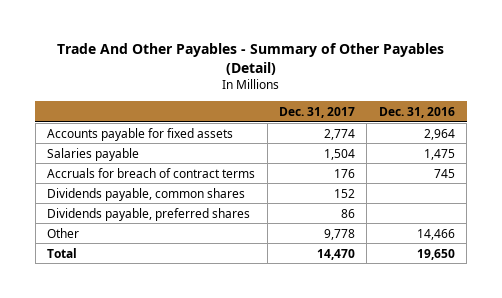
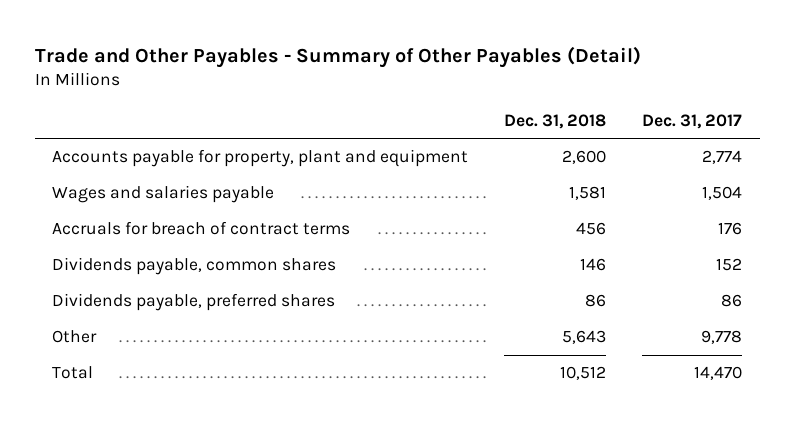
[56,42,444,75] Trade And Other Payables - Summary of Other Payables (Detail) -> [34,45,641,68] Trade and Other Payables - Summary of Other Payables (Detail)
[378,106,455,118] Dec. 31, 2016 -> none
none -> [504,113,607,129] Dec. 31, 2018
[47,127,234,141] Accounts payable for fixed assets -> [52,149,469,168] Accounts payable for property, plant and equipment
[47,147,140,161] Salaries payable -> [52,185,275,204] Wages and salaries payable

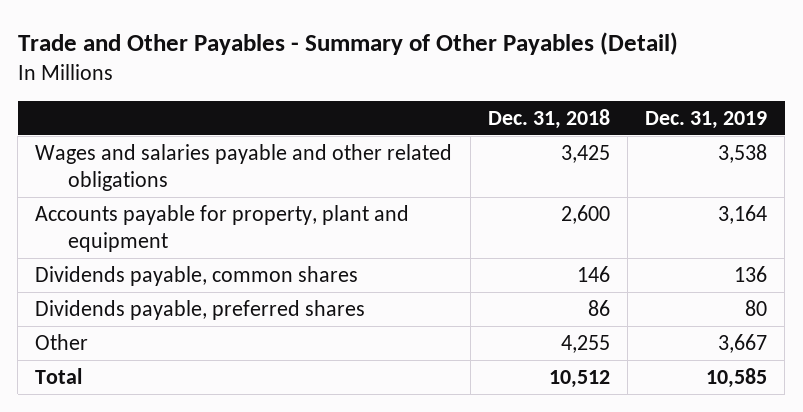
[641,113,742,129] Dec. 31, 2017 -> none
none -> [645,110,768,129] Dec. 31, 2019
none -> [35,143,453,191] Wages and salaries payable and other related obligations
[52,185,275,204] Wages and salaries payable -> none
[52,221,351,236] Accruals for breach of contract terms -> none
[562,330,607,345] 5,643 -> [560,334,610,353] 4,255

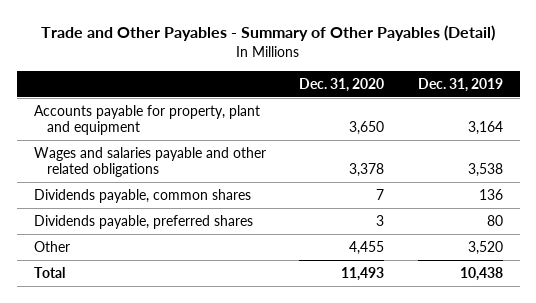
[487,108,610,129] Dec. 31, 2018 -> none
none -> [299,77,385,92] Dec. 31, 2020
[35,143,453,191] Wages and salaries payable and other related obligations -> [33,146,266,178] Wages and salaries payable and other related obligations
[718,333,768,353] 3,667 -> [467,240,503,255] 3,520
[706,367,768,388] 10,585 -> [459,266,503,281] 10,438

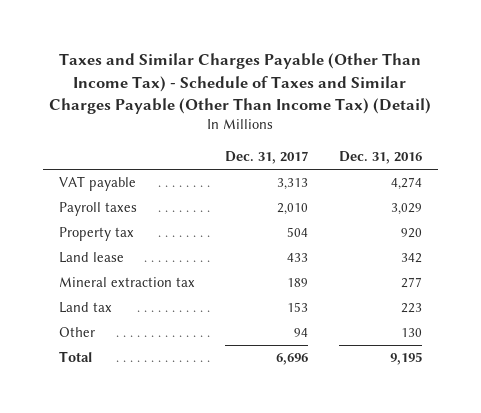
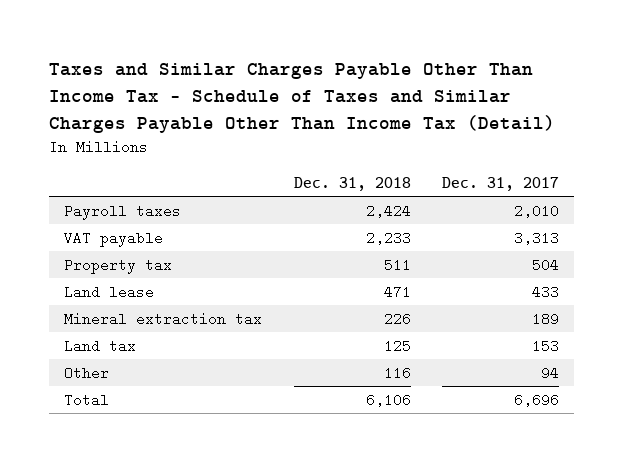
[49,53,432,115] Taxes and Similar Charges Payable (Other Than Income Tax) - Schedule of Taxes and Similar Charges Payable (Other Than Income Tax) (Detail) -> [48,63,555,133] Taxes and Similar Charges Payable Other Than Income Tax - Schedule of Taxes and Similar Charges Payable Other Than Income Tax (Detail)
[339,151,423,165] Dec. 31, 2016 -> none
none -> [293,176,411,191] Dec. 31, 2018
[58,176,136,192] VAT payable -> [64,230,164,247] VAT payable

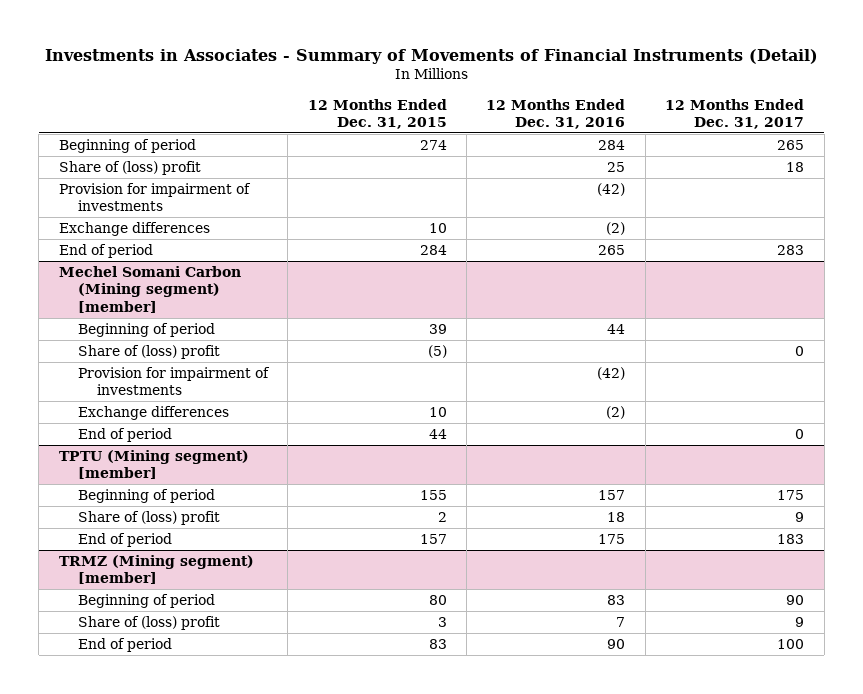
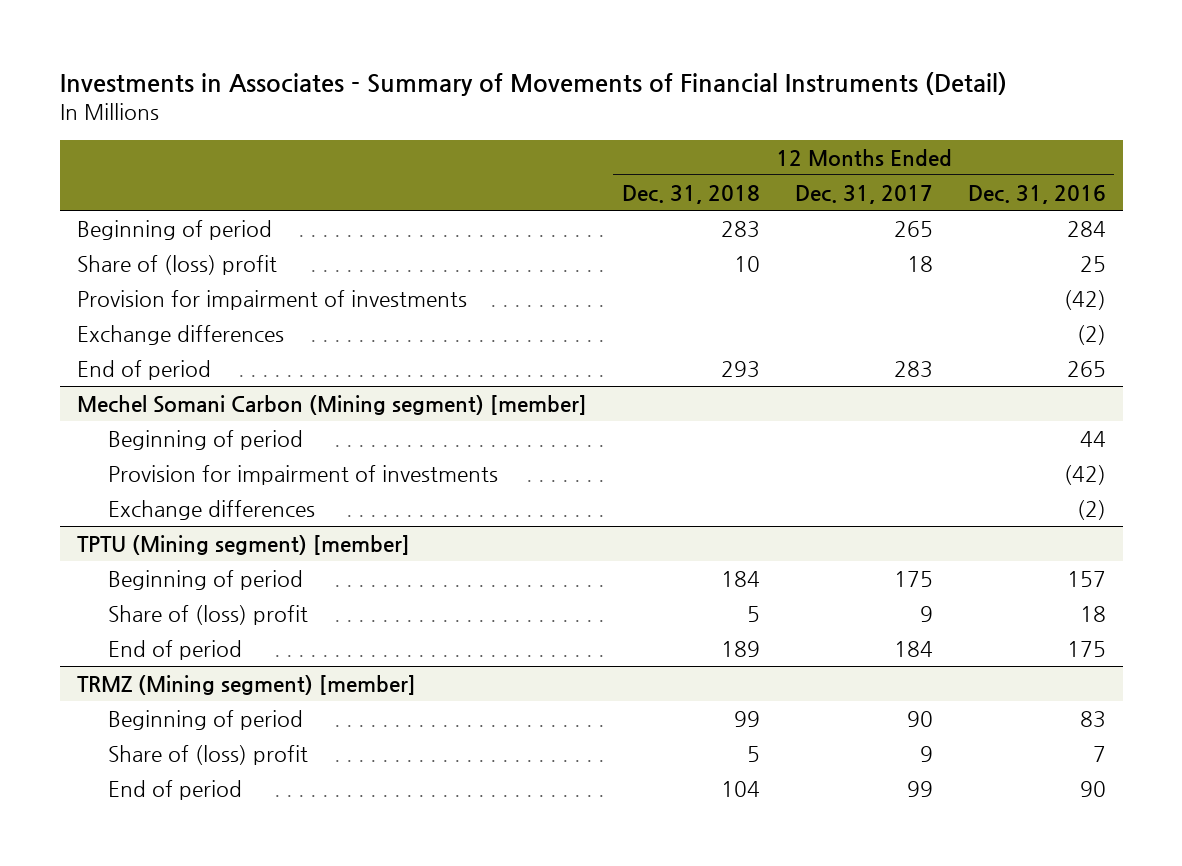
[307,98,447,129] 12 Months Ended Dec. 31, 2015 -> none
none -> [621,184,760,204] Dec. 31, 2018
[77,345,220,360] Share of (loss) profit -> none
[77,428,172,443] End of period -> none
[777,534,805,545] 183 -> [893,640,933,657] 184
[777,639,805,650] 100 -> [906,780,933,797] 99

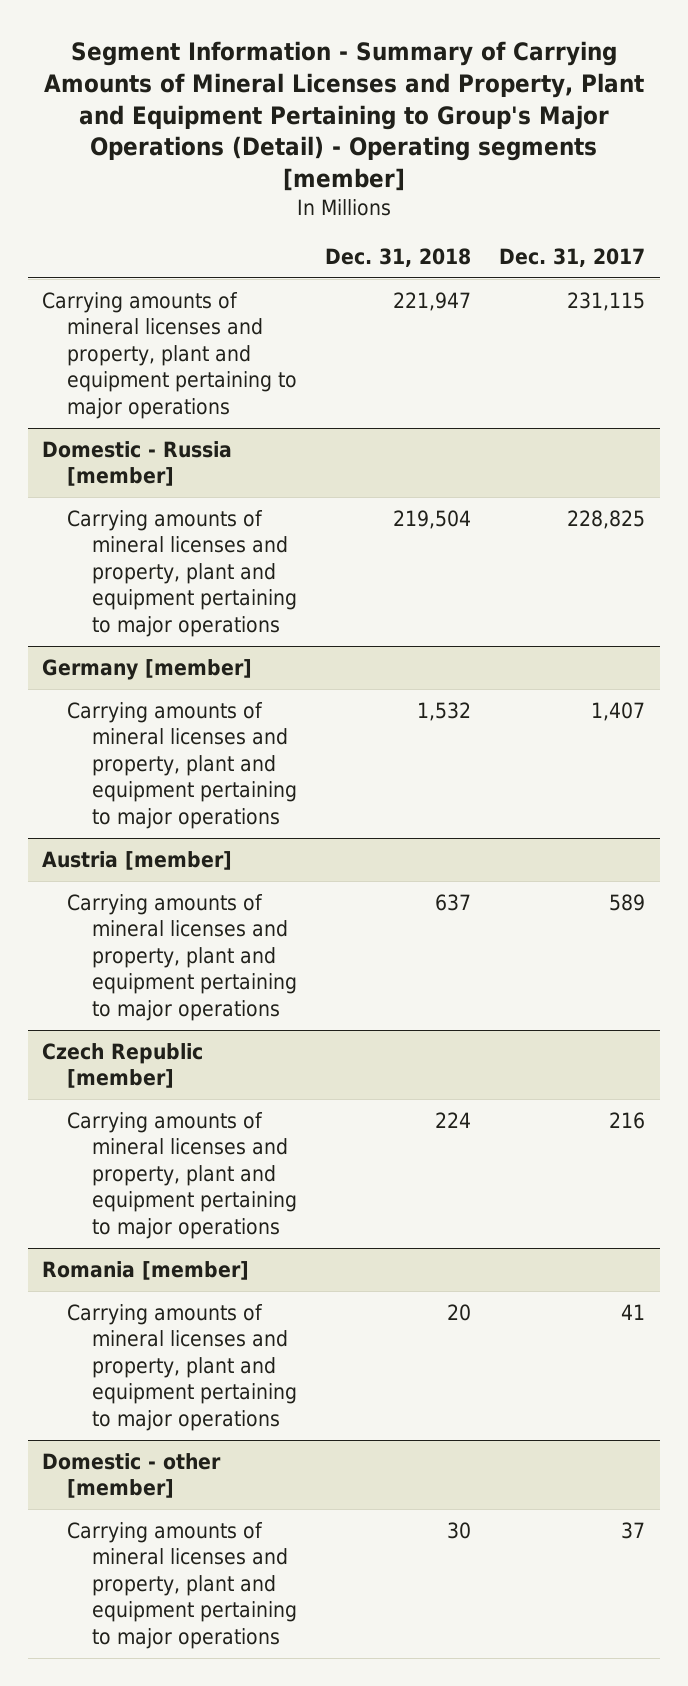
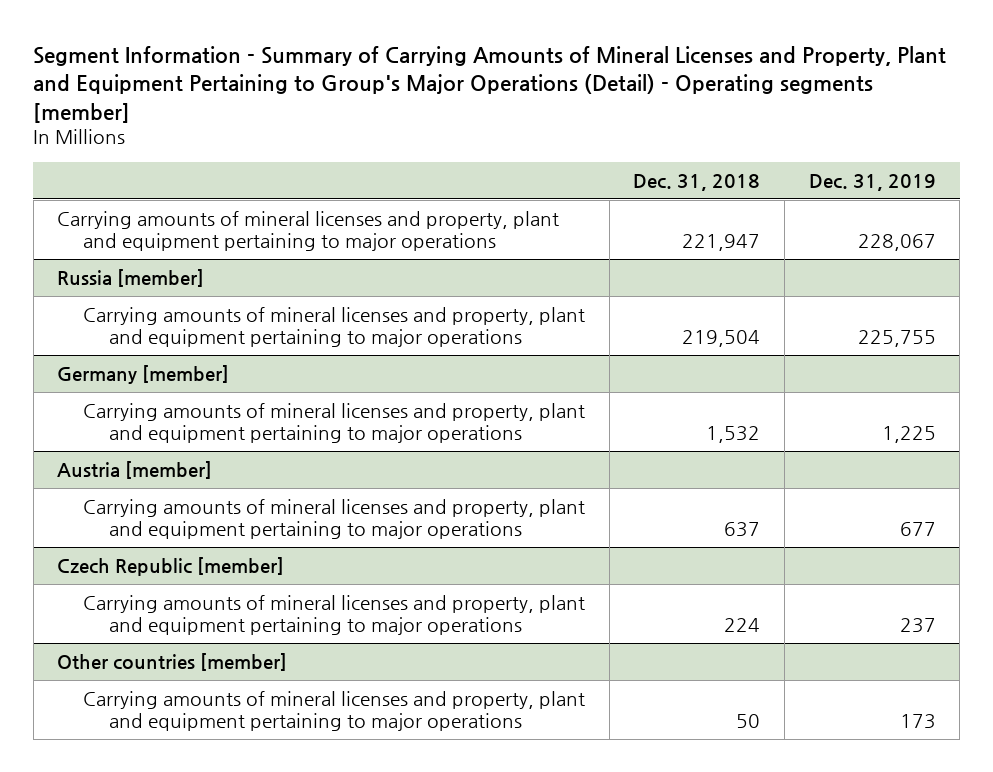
[499,247,646,267] Dec. 31, 2017 -> none
none -> [808,173,936,191] Dec. 31, 2019
[42,440,233,487] Domestic - Russia [member] -> [57,268,205,287] Russia [member]
[42,1452,222,1499] Domestic - other [member] -> none
[67,1521,297,1650] Carrying amounts of mineral licenses and property, plant and equipment pertaining to major operations -> none
[42,1260,250,1280] Romania [member] -> [57,652,288,671] Other countries [member]
[447,1303,472,1321] 20 -> [736,714,761,729] 50

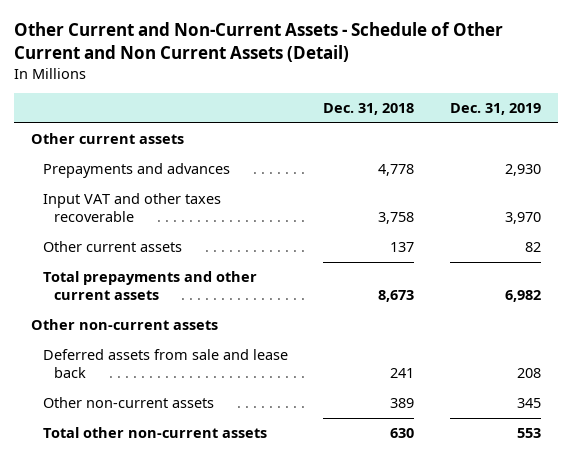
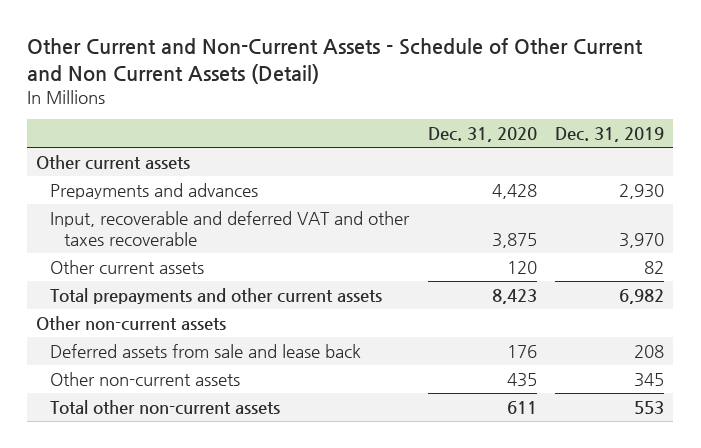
[323,103,415,116] Dec. 31, 2018 -> none
none -> [427,127,537,143] Dec. 31, 2020
[42,193,221,223] Input VAT and other taxes recoverable -> [50,210,411,246] Input, recoverable and deferred VAT and other taxes recoverable

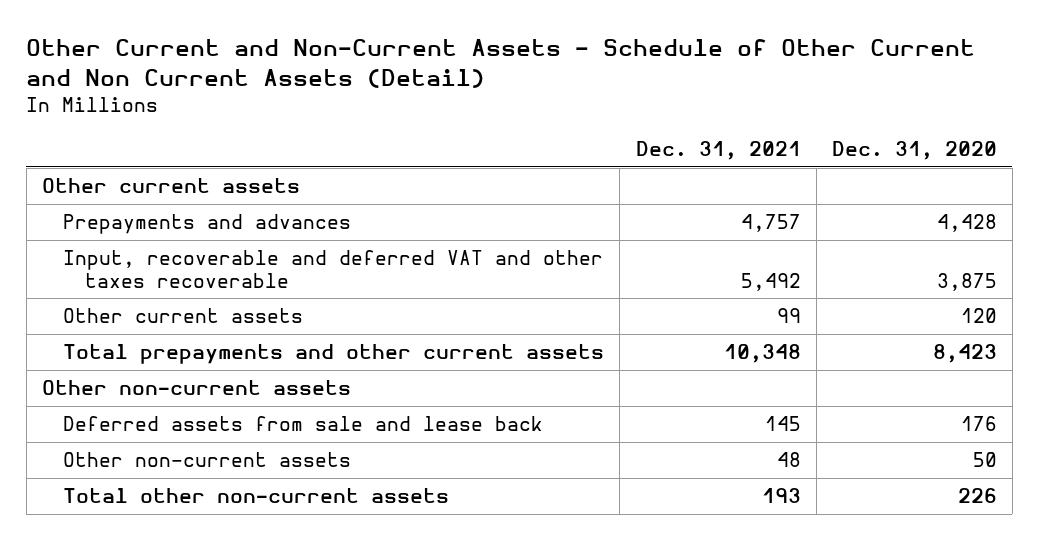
[555,127,665,143] Dec. 31, 2019 -> none
none -> [635,141,801,161] Dec. 31, 2021
[506,372,537,387] 435 -> [972,452,997,468] 50
[506,400,537,414] 611 -> [957,488,997,504] 226

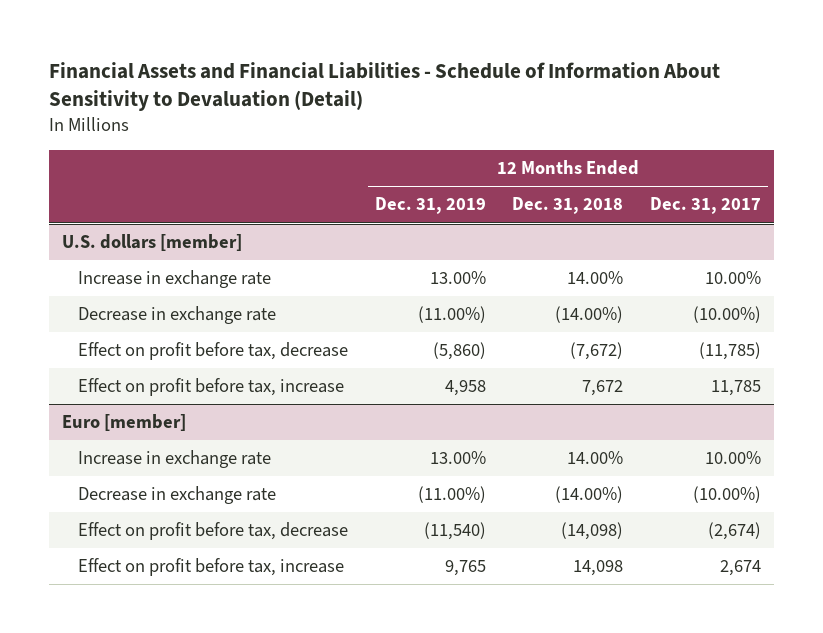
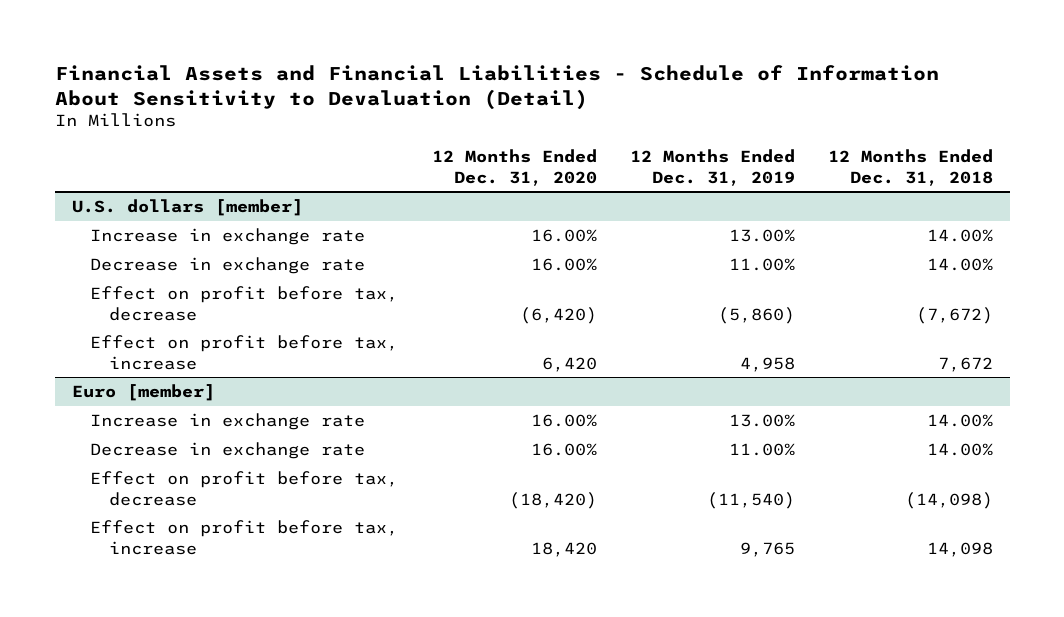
[650,197,762,215] Dec. 31, 2017 -> none
none -> [431,149,597,186] 12 Months Ended Dec. 31, 2020
[417,306,486,324] (11.00%) -> [728,258,795,272] 11.00%
[555,306,624,324] (14.00%) -> [926,258,993,272] 14.00%
[417,486,486,504] (11.00%) -> [728,443,795,457] 11.00%
[555,486,624,504] (14.00%) -> [926,443,993,457] 14.00%

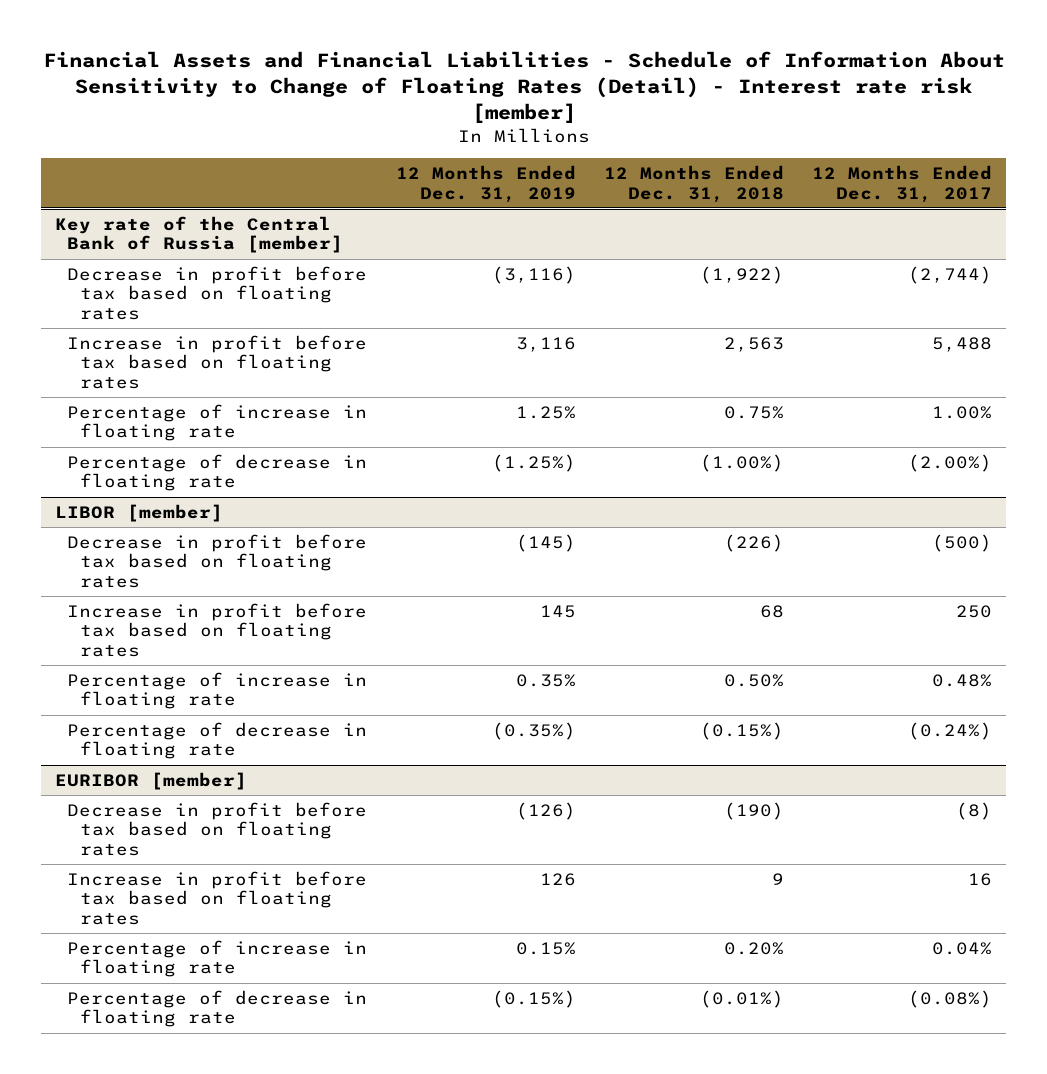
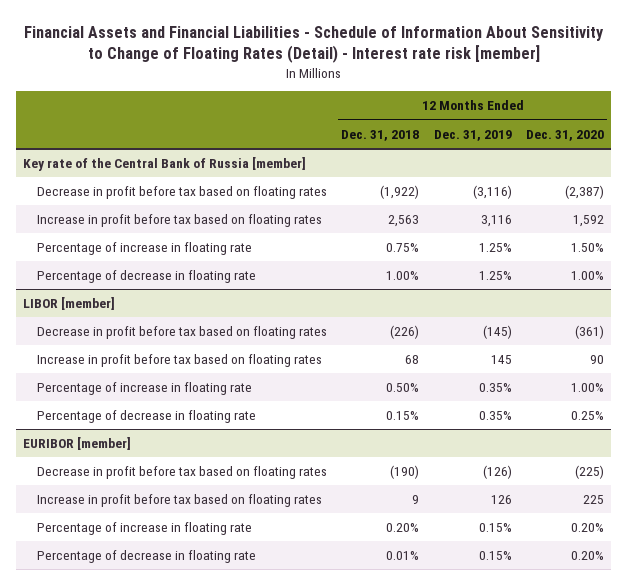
[812,165,993,203] 12 Months Ended Dec. 31, 2017 -> none
none -> [525,129,604,141] Dec. 31, 2020
[491,453,576,472] (1.25%) -> [478,271,512,281] 1.25%
[699,453,784,472] (1.00%) -> [386,271,420,281] 1.00%
[491,721,576,740] (0.35%) -> [478,411,512,421] 0.35%
[699,721,784,740] (0.15%) -> [386,411,420,421] 0.15%
[491,989,576,1008] (0.15%) -> [478,551,512,561] 0.15%
[699,989,784,1008] (0.01%) -> [386,551,420,561] 0.01%

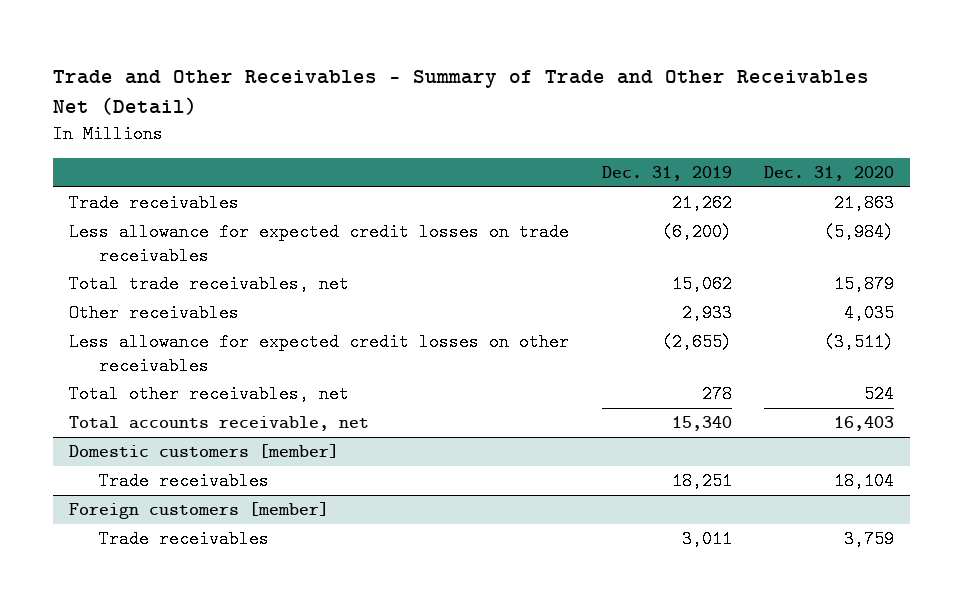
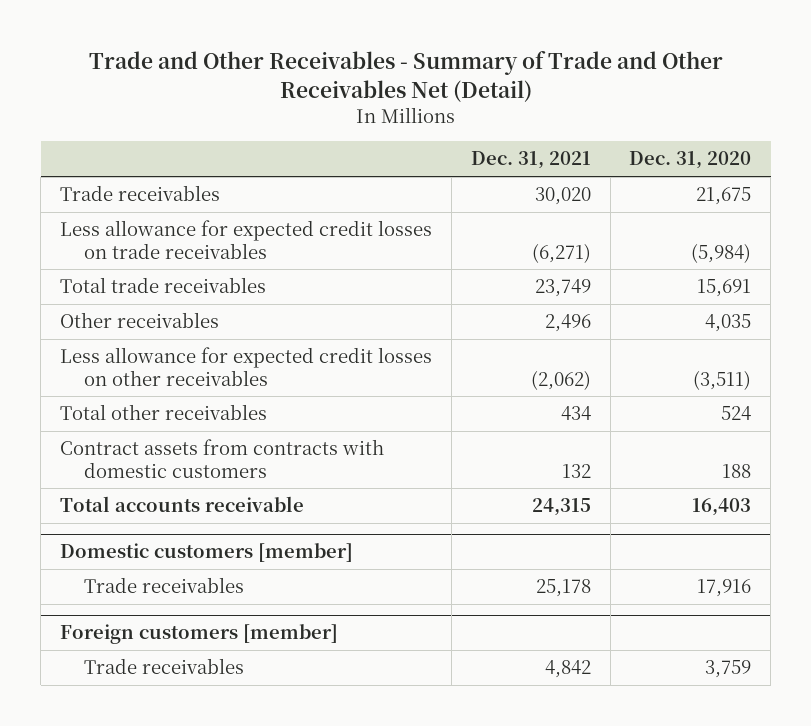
[601,166,732,182] Dec. 31, 2019 -> none
none -> [470,151,591,170] Dec. 31, 2021
[834,194,895,213] 21,863 -> [696,187,752,206] 21,675
[69,275,350,294] Total trade receivables, net -> [60,277,267,294] Total trade receivables
[834,275,895,294] 15,879 -> [697,279,752,298] 15,691
[69,385,350,404] Total other receivables, net -> [60,404,268,421] Total other receivables
none -> [60,439,385,478] Contract assets from contracts with domestic customers
[69,416,370,432] Total accounts receivable, net -> [60,496,305,513] Total accounts receivable
[834,472,895,491] 18,104 -> [697,579,752,598] 17,916

